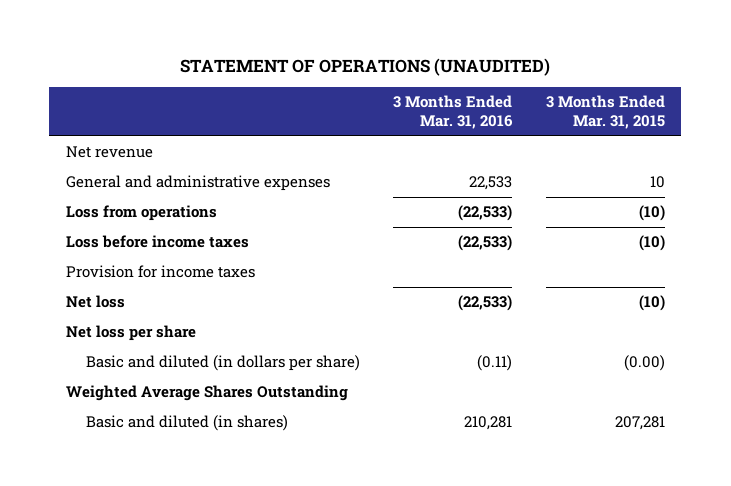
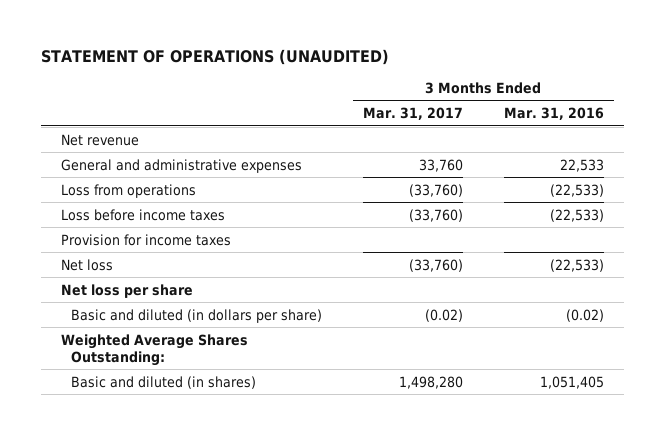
[545,95,665,129] 3 Months Ended Mar. 31, 2015 -> none
none -> [362,106,463,120] Mar. 31, 2017
[477,355,513,372] (0.11) -> [565,308,604,322] (0.02)
[65,385,348,402] Weighted Average Shares Outstanding -> [60,333,248,366] Weighted Average Shares Outstanding:
[464,416,513,431] 210,281 -> [539,375,604,389] 1,051,405

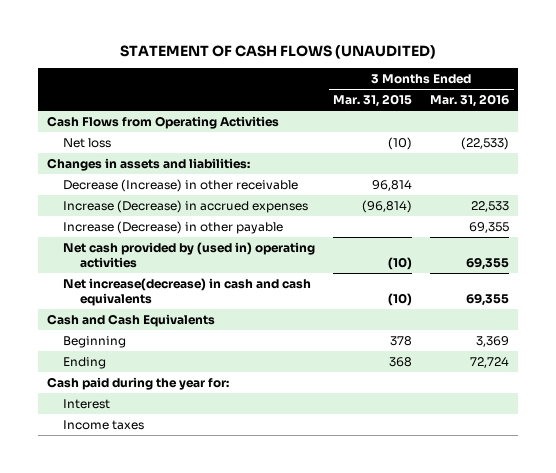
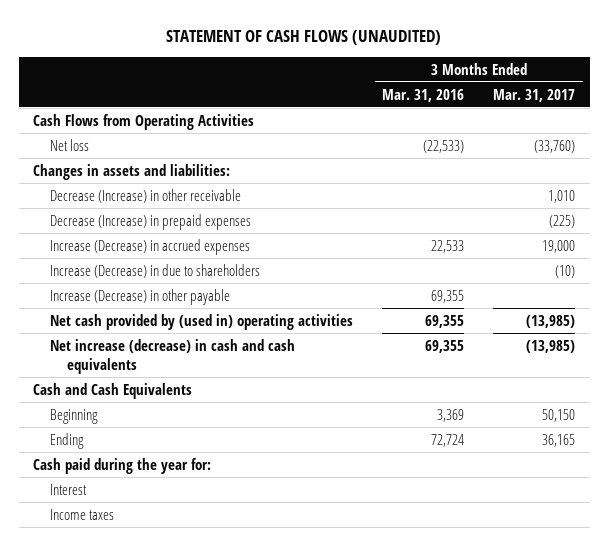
[333,94,413,108] Mar. 31, 2015 -> none
none -> [493,88,576,102] Mar. 31, 2017
none -> [50,213,252,230] Decrease (Increase) in prepaid expenses
none -> [50,263,261,278] Increase (Decrease) in due to shareholders
[63,277,312,307] Net increase(decrease) in cash and cash equivalents -> [50,338,296,374] Net increase (decrease) in cash and cash equivalents

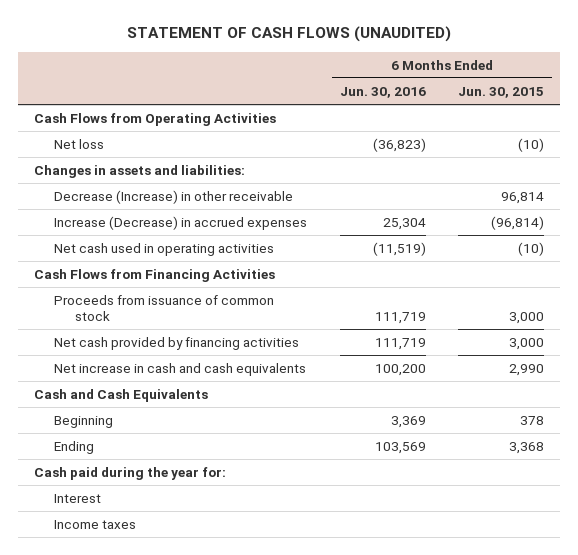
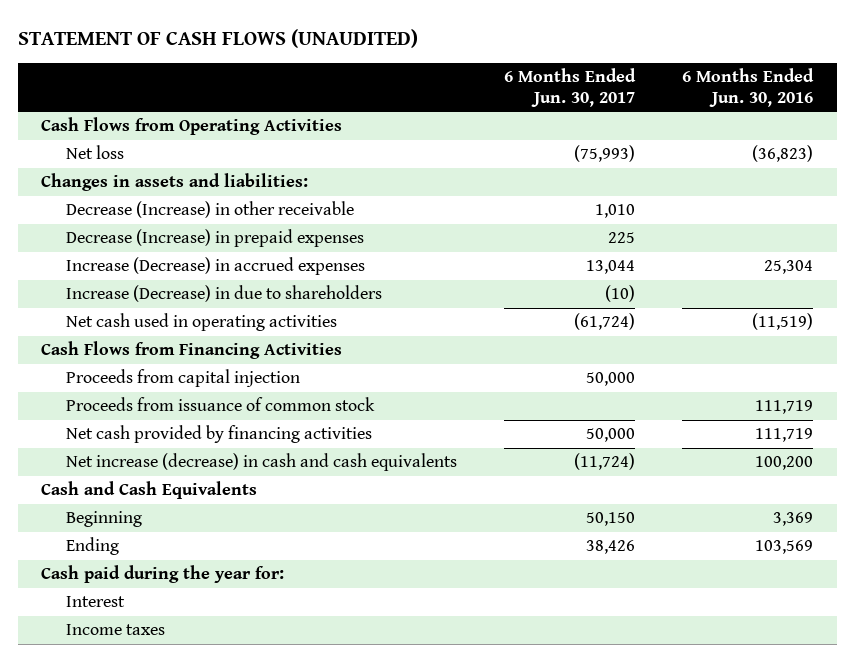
[457,86,544,98] Jun. 30, 2015 -> none
none -> [504,68,637,108] 6 Months Ended Jun. 30, 2017
none -> [65,229,364,248] Decrease (Increase) in prepaid expenses
none -> [65,285,382,303] Increase (Decrease) in due to shareholders
none -> [65,369,300,388] Proceeds from capital injection
[54,362,307,376] Net increase in cash and cash equivalents -> [65,453,457,472] Net increase (decrease) in cash and cash equivalents

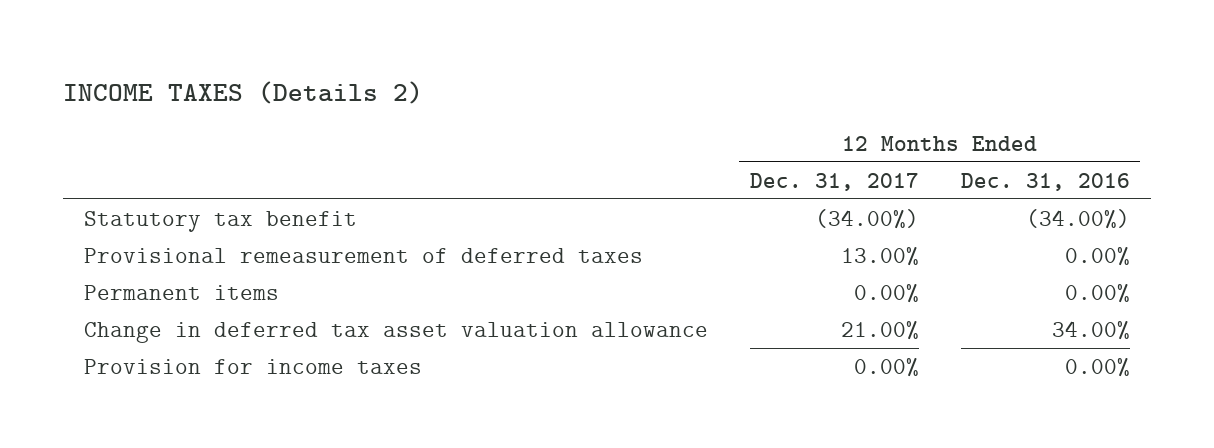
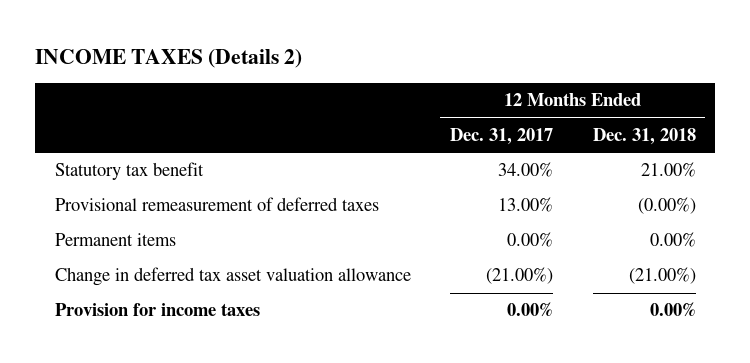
[960,172,1130,191] Dec. 31, 2016 -> none
none -> [592,128,696,146] Dec. 31, 2018
[814,208,919,229] (34.00%) -> [498,162,554,178] 34.00%
[840,320,919,340] 21.00% -> [486,267,554,285] (21.00%)

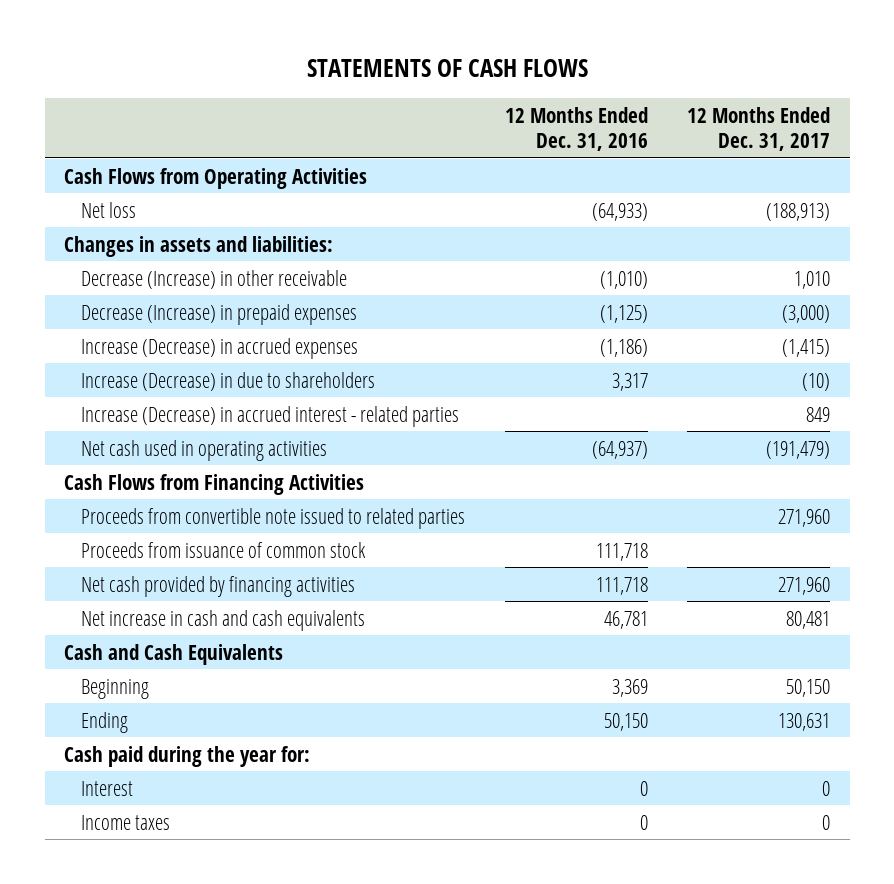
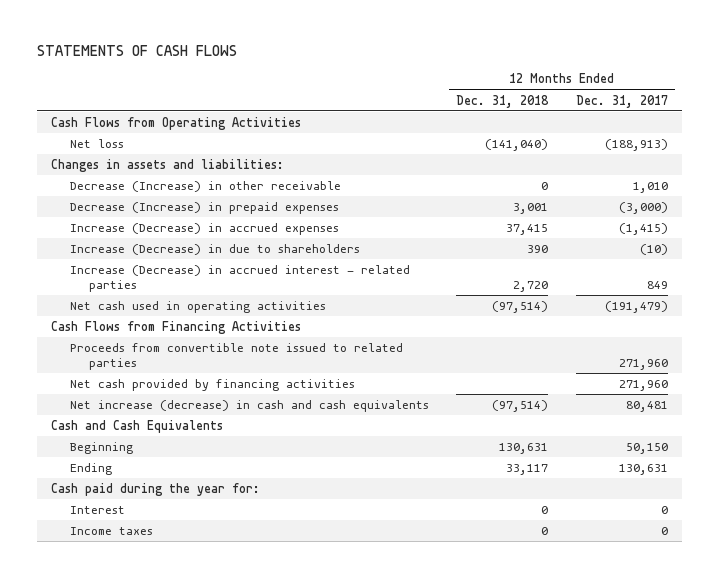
[504,107,648,151] 12 Months Ended Dec. 31, 2016 -> none
none -> [456,94,550,108] Dec. 31, 2018
[81,541,367,558] Proceeds from issuance of common stock -> none
[81,609,366,631] Net increase in cash and cash equivalents -> [69,399,429,412] Net increase (decrease) in cash and cash equivalents

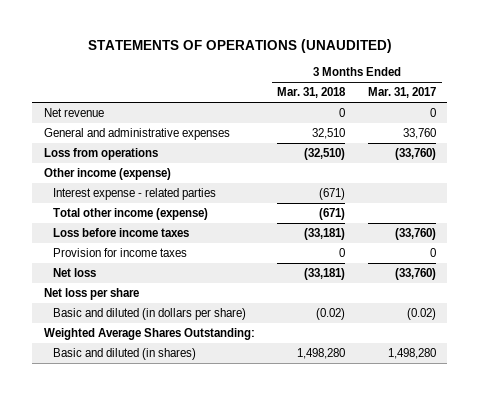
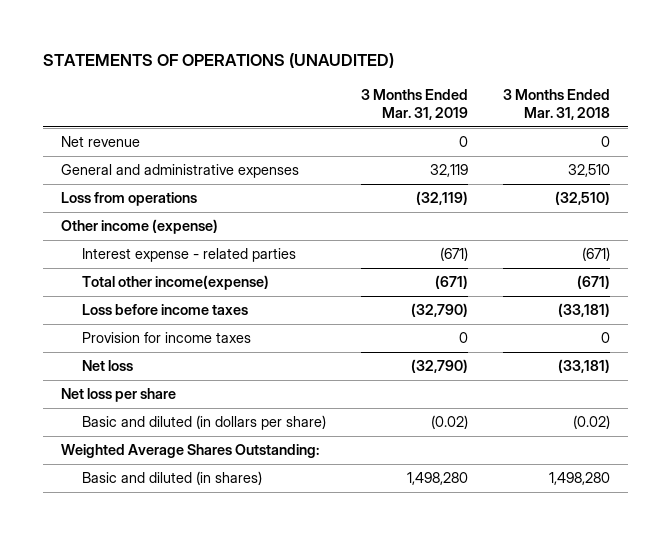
[368,87,437,99] Mar. 31, 2017 -> none
none -> [361,88,469,120] 3 Months Ended Mar. 31, 2019
[53,208,209,221] Total other income (expense) -> [82,275,270,291] Total other income(expense)

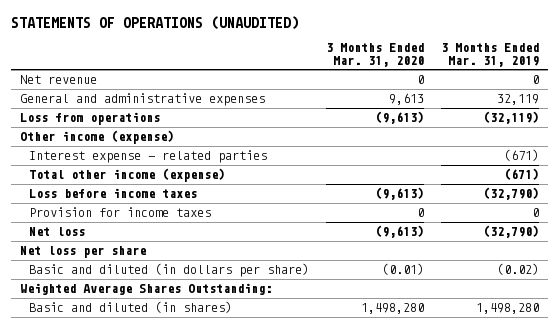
[503,88,611,120] 3 Months Ended Mar. 31, 2018 -> none
none -> [325,43,424,67] 3 Months Ended Mar. 31, 2020
[82,275,270,291] Total other income(expense) -> [28,168,225,183] Total other income (expense)

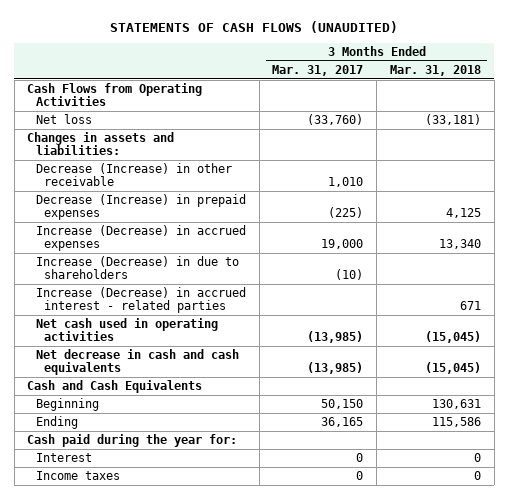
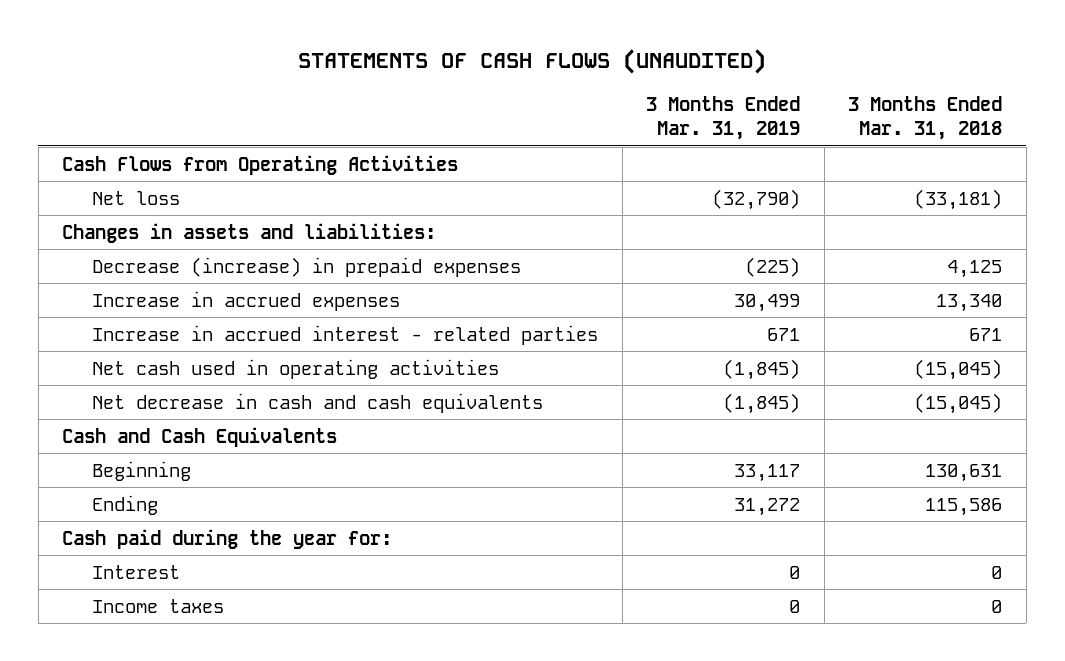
[272,65,364,77] Mar. 31, 2017 -> none
none -> [646,96,801,141] 3 Months Ended Mar. 31, 2019
[35,163,232,187] Decrease (Increase) in other receivable -> none
[35,256,239,280] Increase (Decrease) in due to shareholders -> none
[35,194,246,221] Decrease (Increase) in prepaid expenses -> [92,256,522,277] Decrease (increase) in prepaid expenses
[35,225,246,252] Increase (Decrease) in accrued expenses -> [92,290,401,311] Increase in accrued expenses
[35,287,246,314] Increase (Decrease) in accrued interest - related parties -> [92,324,599,345] Increase in accrued interest - related parties

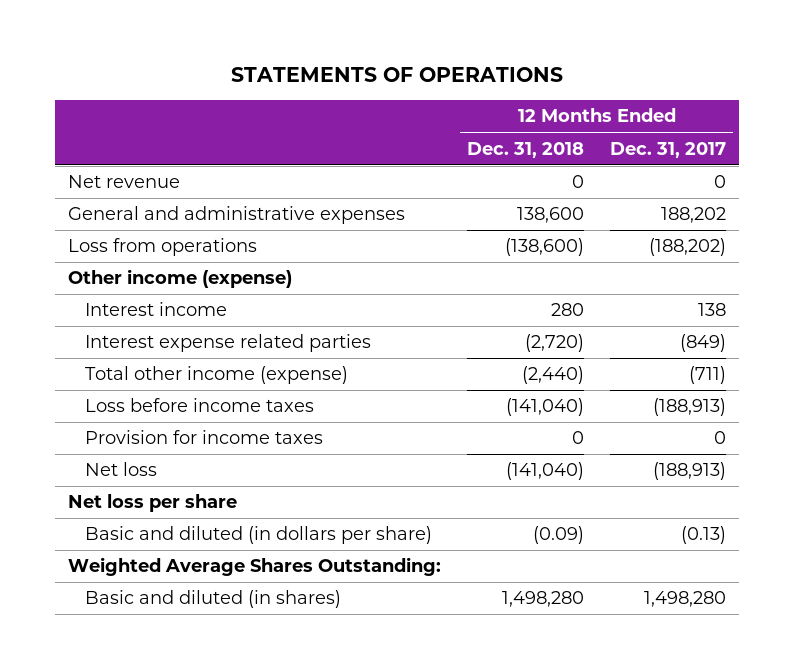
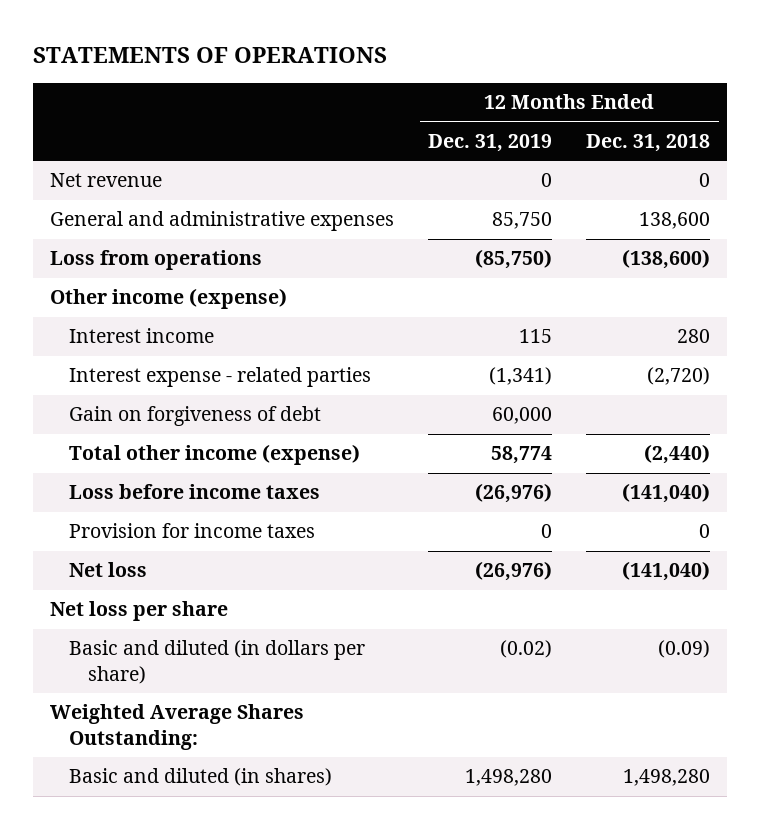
[610,141,727,158] Dec. 31, 2017 -> none
none -> [428,133,553,152] Dec. 31, 2019
[84,334,371,353] Interest expense related parties -> [68,367,371,388] Interest expense - related parties
none -> [68,406,321,427] Gain on forgiveness of debt

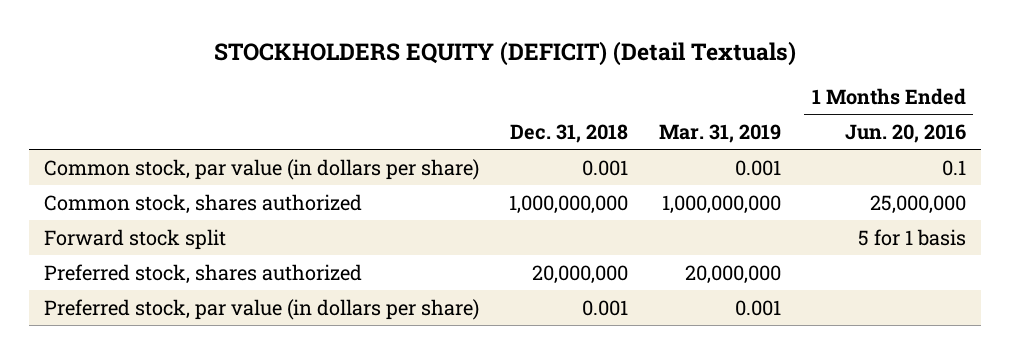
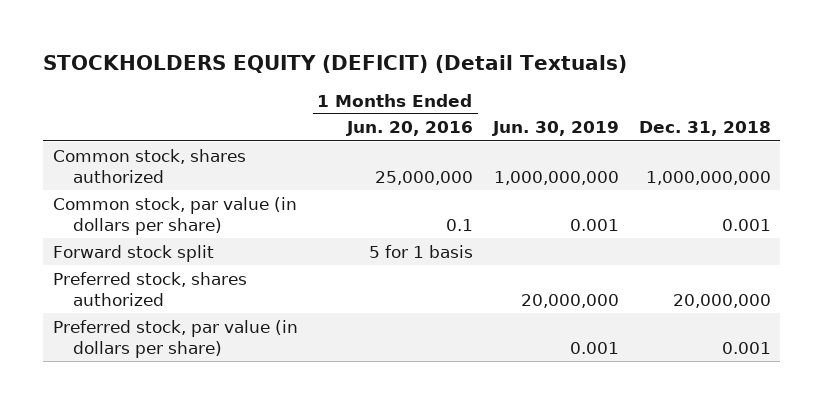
[659,124,782,144] Mar. 31, 2019 -> none
none -> [491,121,619,137] Jun. 30, 2019
[43,158,479,180] Common stock, par value (in dollars per share) -> [53,196,298,236] Common stock, par value (in dollars per share)

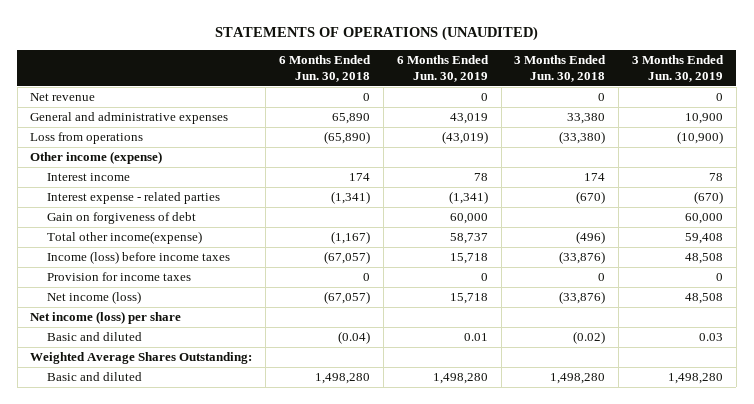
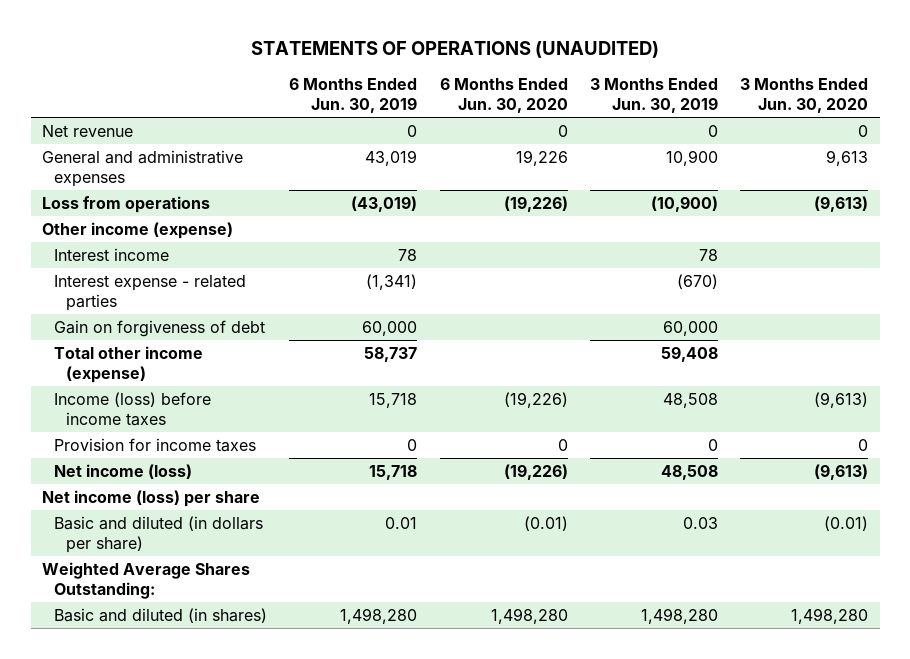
[279,54,372,82] 6 Months Ended Jun. 30, 2018 -> none
[514,54,607,82] 3 Months Ended Jun. 30, 2018 -> none
none -> [439,78,568,114] 6 Months Ended Jun. 30, 2020
none -> [740,78,869,114] 3 Months Ended Jun. 30, 2020
[46,231,202,245] Total other income(expense) -> [53,345,203,383] Total other income (expense)
[46,332,142,342] Basic and diluted -> [53,515,263,553] Basic and diluted (in dollars per share)
[46,372,142,382] Basic and diluted -> [53,607,267,623] Basic and diluted (in shares)

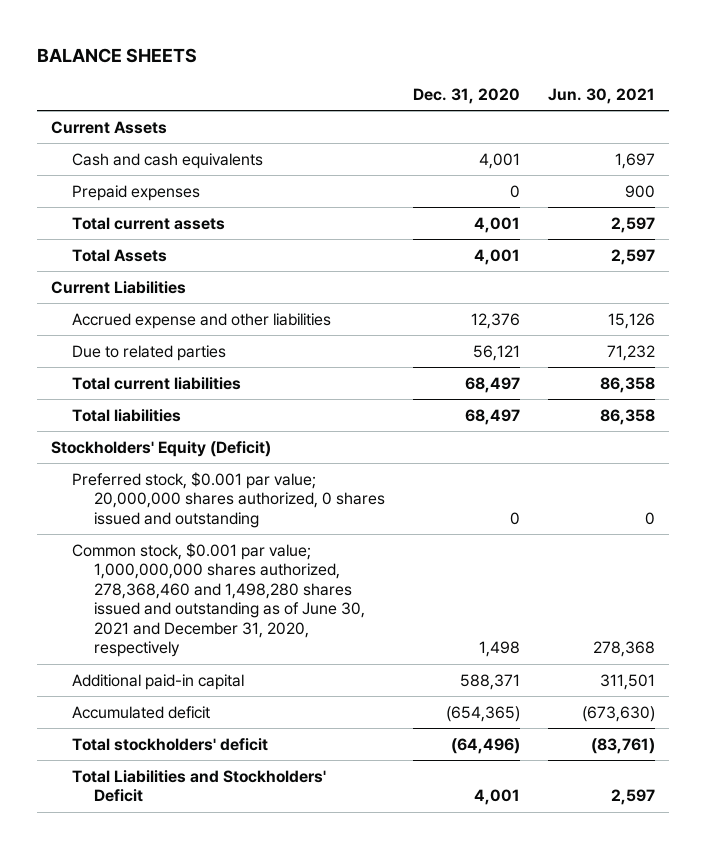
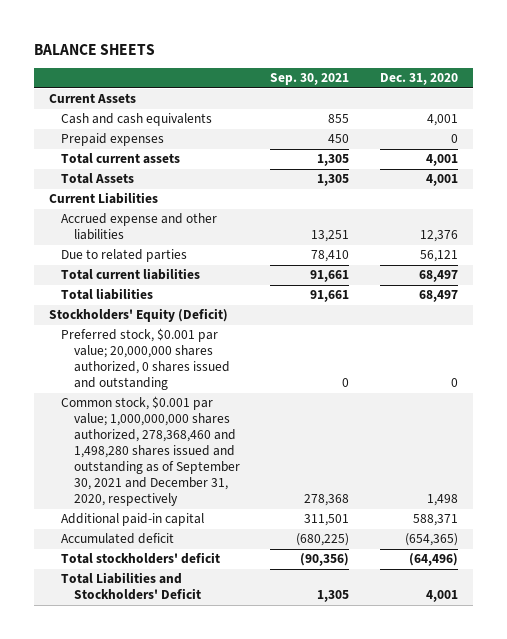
[547,87,655,104] Jun. 30, 2021 -> none
none -> [270,73,350,86] Sep. 30, 2021
[72,542,365,658] Common stock, $0.001 par value; 1,000,000,000 shares authorized, 278,368,460 and 1,498,280 shares issued and outstanding as of June 30, 2021 and December 31, 2020, respectively -> [61,396,240,507] Common stock, $0.001 par value; 1,000,000,000 shares authorized, 278,368,460 and 1,498,280 shares issued and outstanding as of September 30, 2021 and December 31, 2020, respectively

